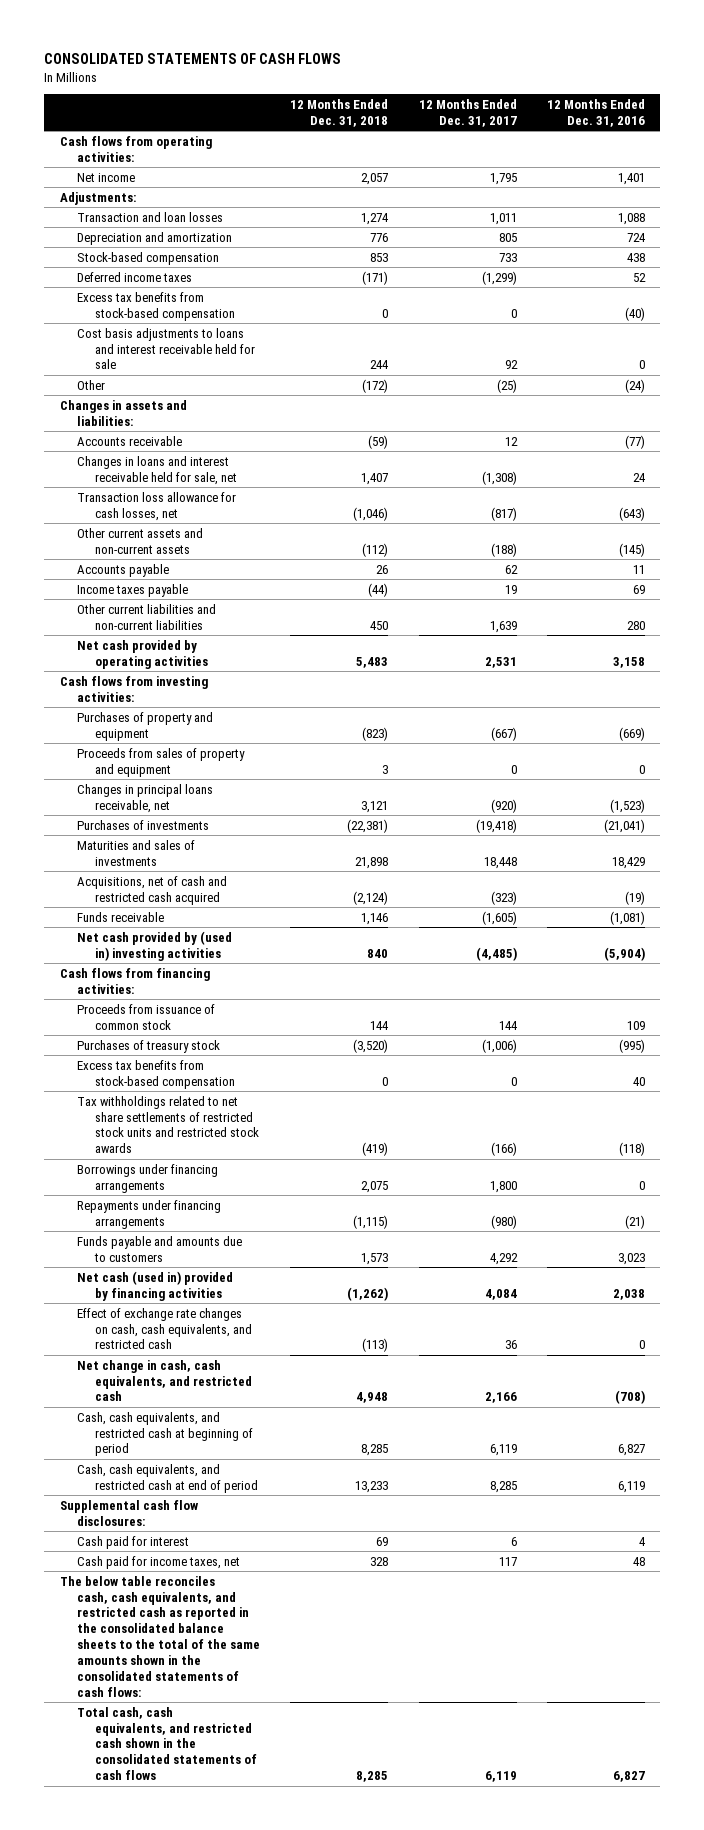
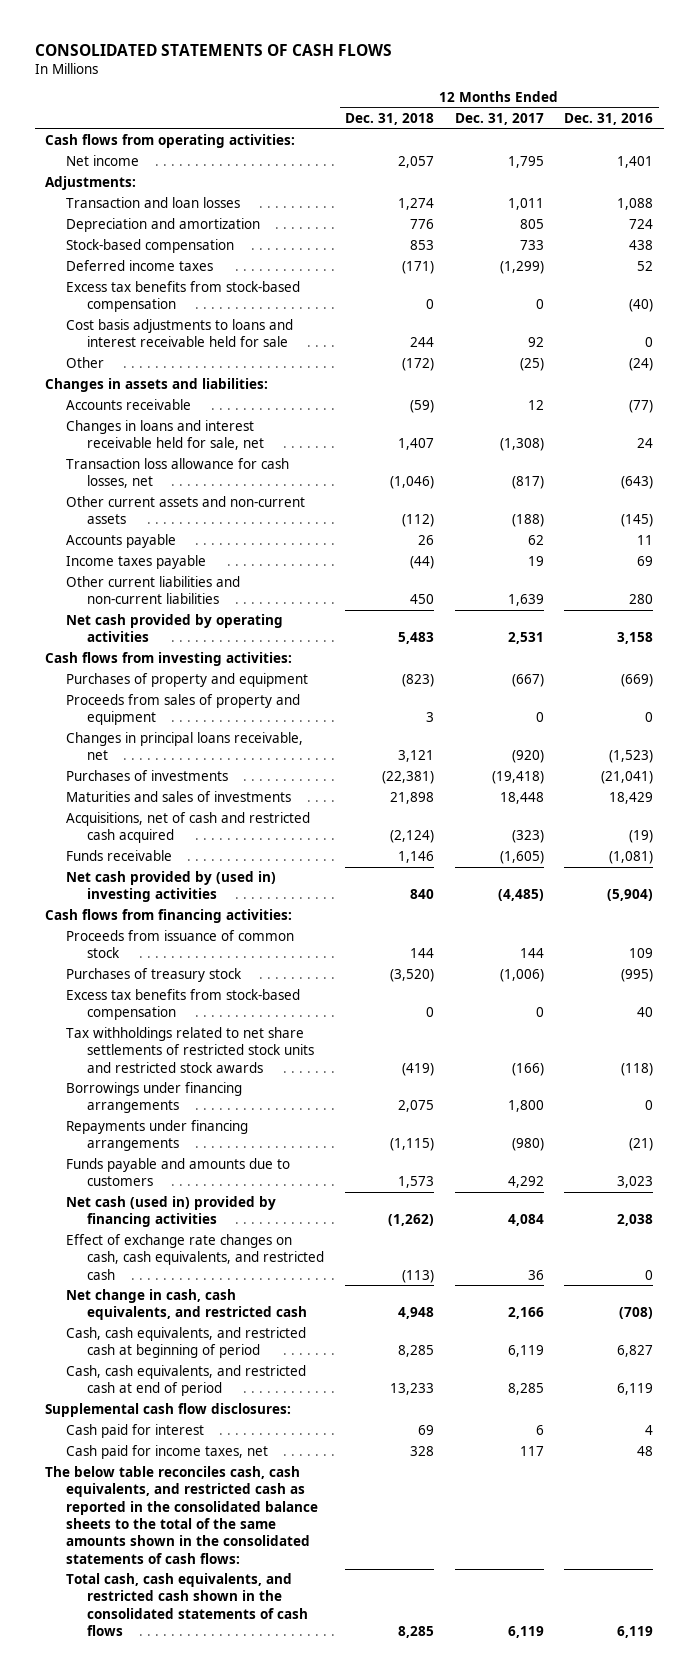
[612,1771,645,1783] 6,827 -> [617,1626,654,1639] 6,119

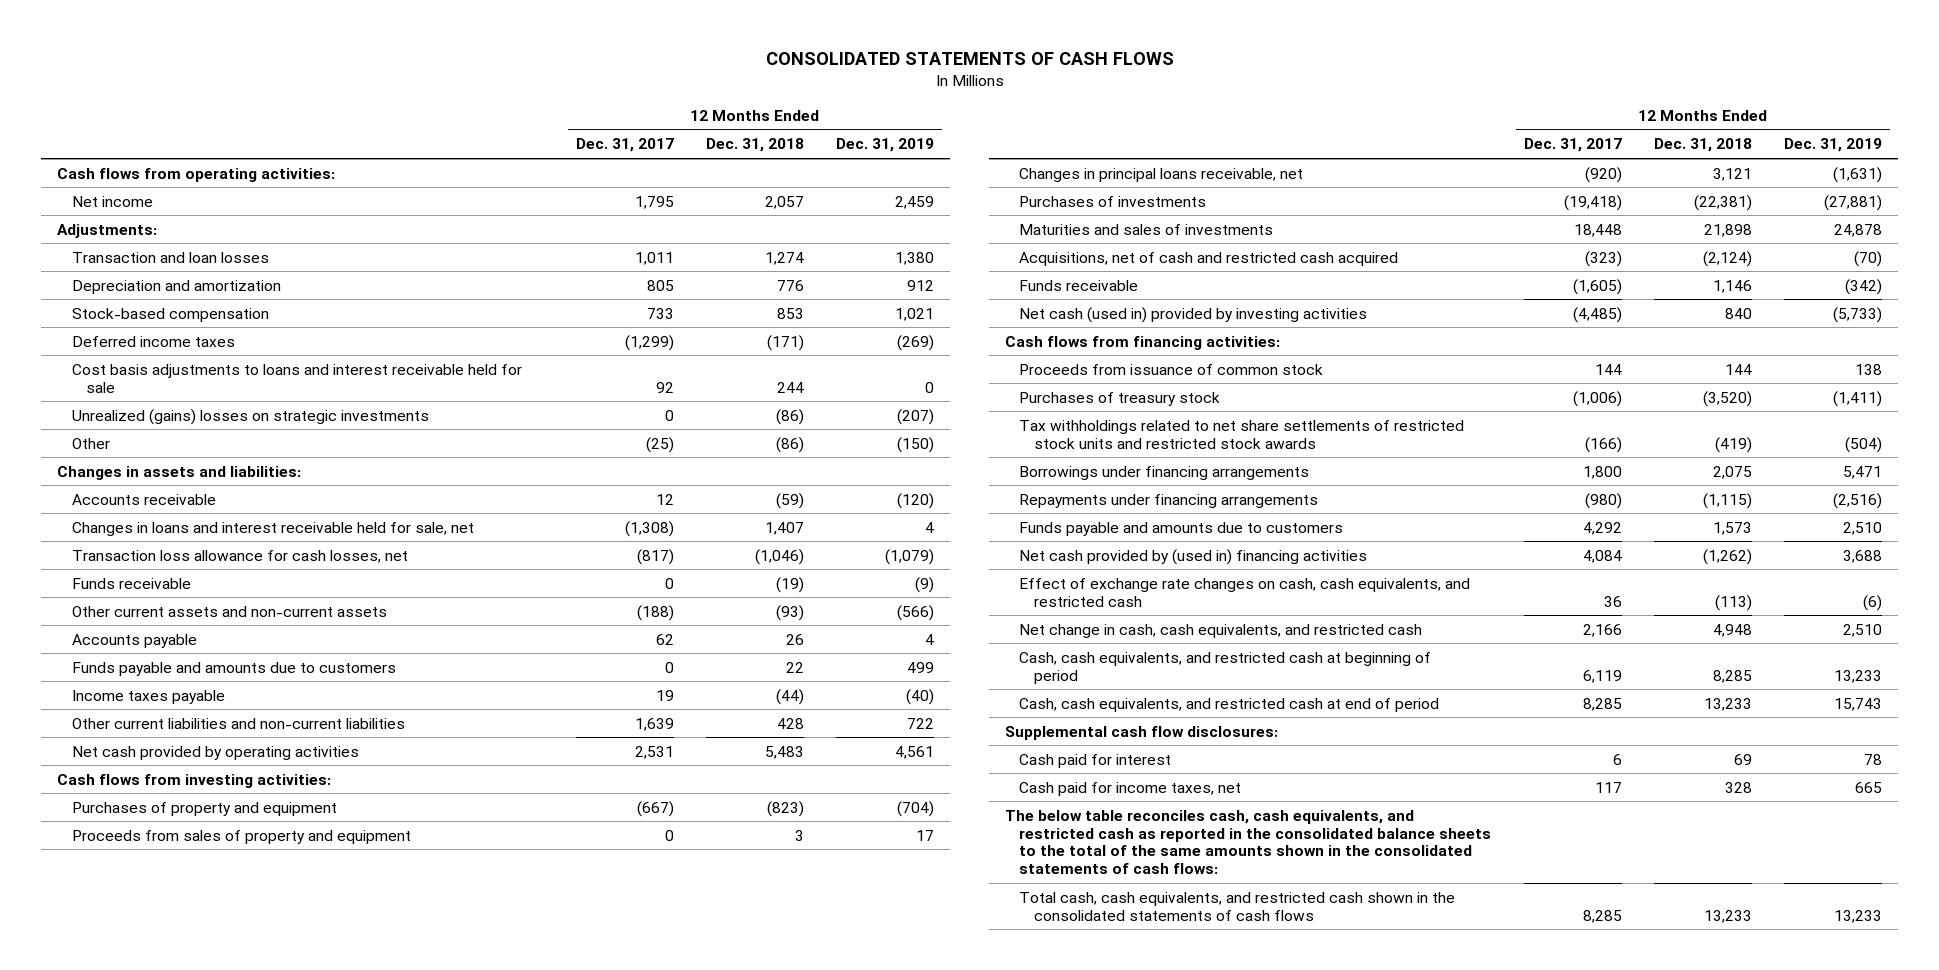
[564,113,654,126] Dec. 31, 2016 -> none
none -> [836,138,935,153] Dec. 31, 2019
[66,281,301,313] Excess tax benefits from stock-based compensation -> none
none -> [71,408,429,425] Unrealized (gains) losses on strategic investments
[401,358,434,372] (172) -> [775,436,804,453] (86)
none -> [71,577,191,589] Funds receivable
[401,514,434,528] (112) -> [775,604,804,621] (93)
none -> [71,661,396,676] Funds payable and amounts due to customers
[409,594,434,605] 450 -> [776,717,804,729] 428
[66,871,277,903] Net cash provided by (used in) investing activities -> [1019,306,1368,323] Net cash (used in) provided by investing activities
[66,989,301,1021] Excess tax benefits from stock-based compensation -> none
[66,1196,277,1228] Net cash (used in) provided by financing activities -> [1019,548,1368,565] Net cash provided by (used in) financing activities
[397,1626,434,1639] 8,285 -> [1703,909,1752,923] 13,233
[507,1626,544,1639] 6,119 -> [1582,909,1622,923] 8,285

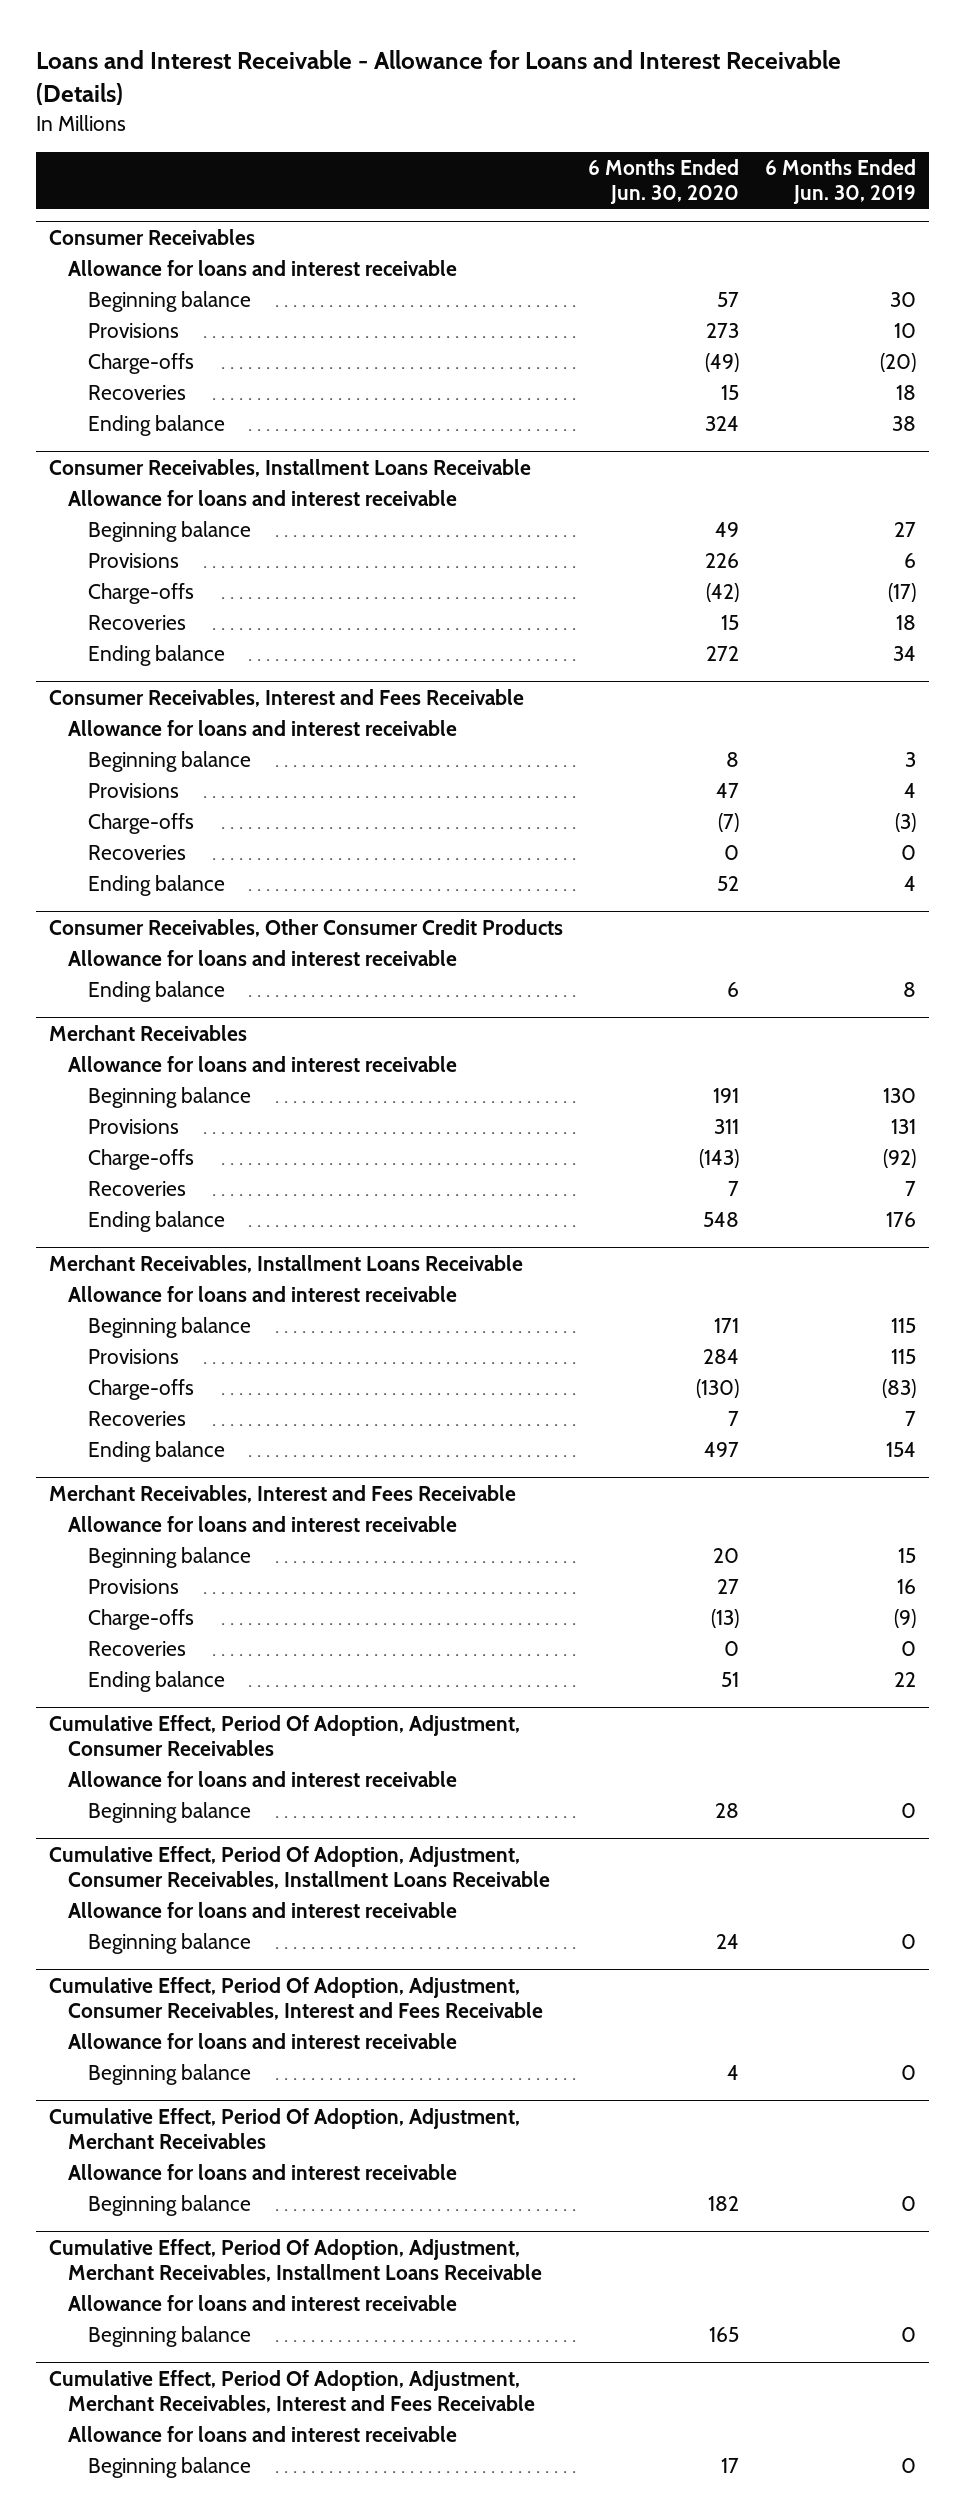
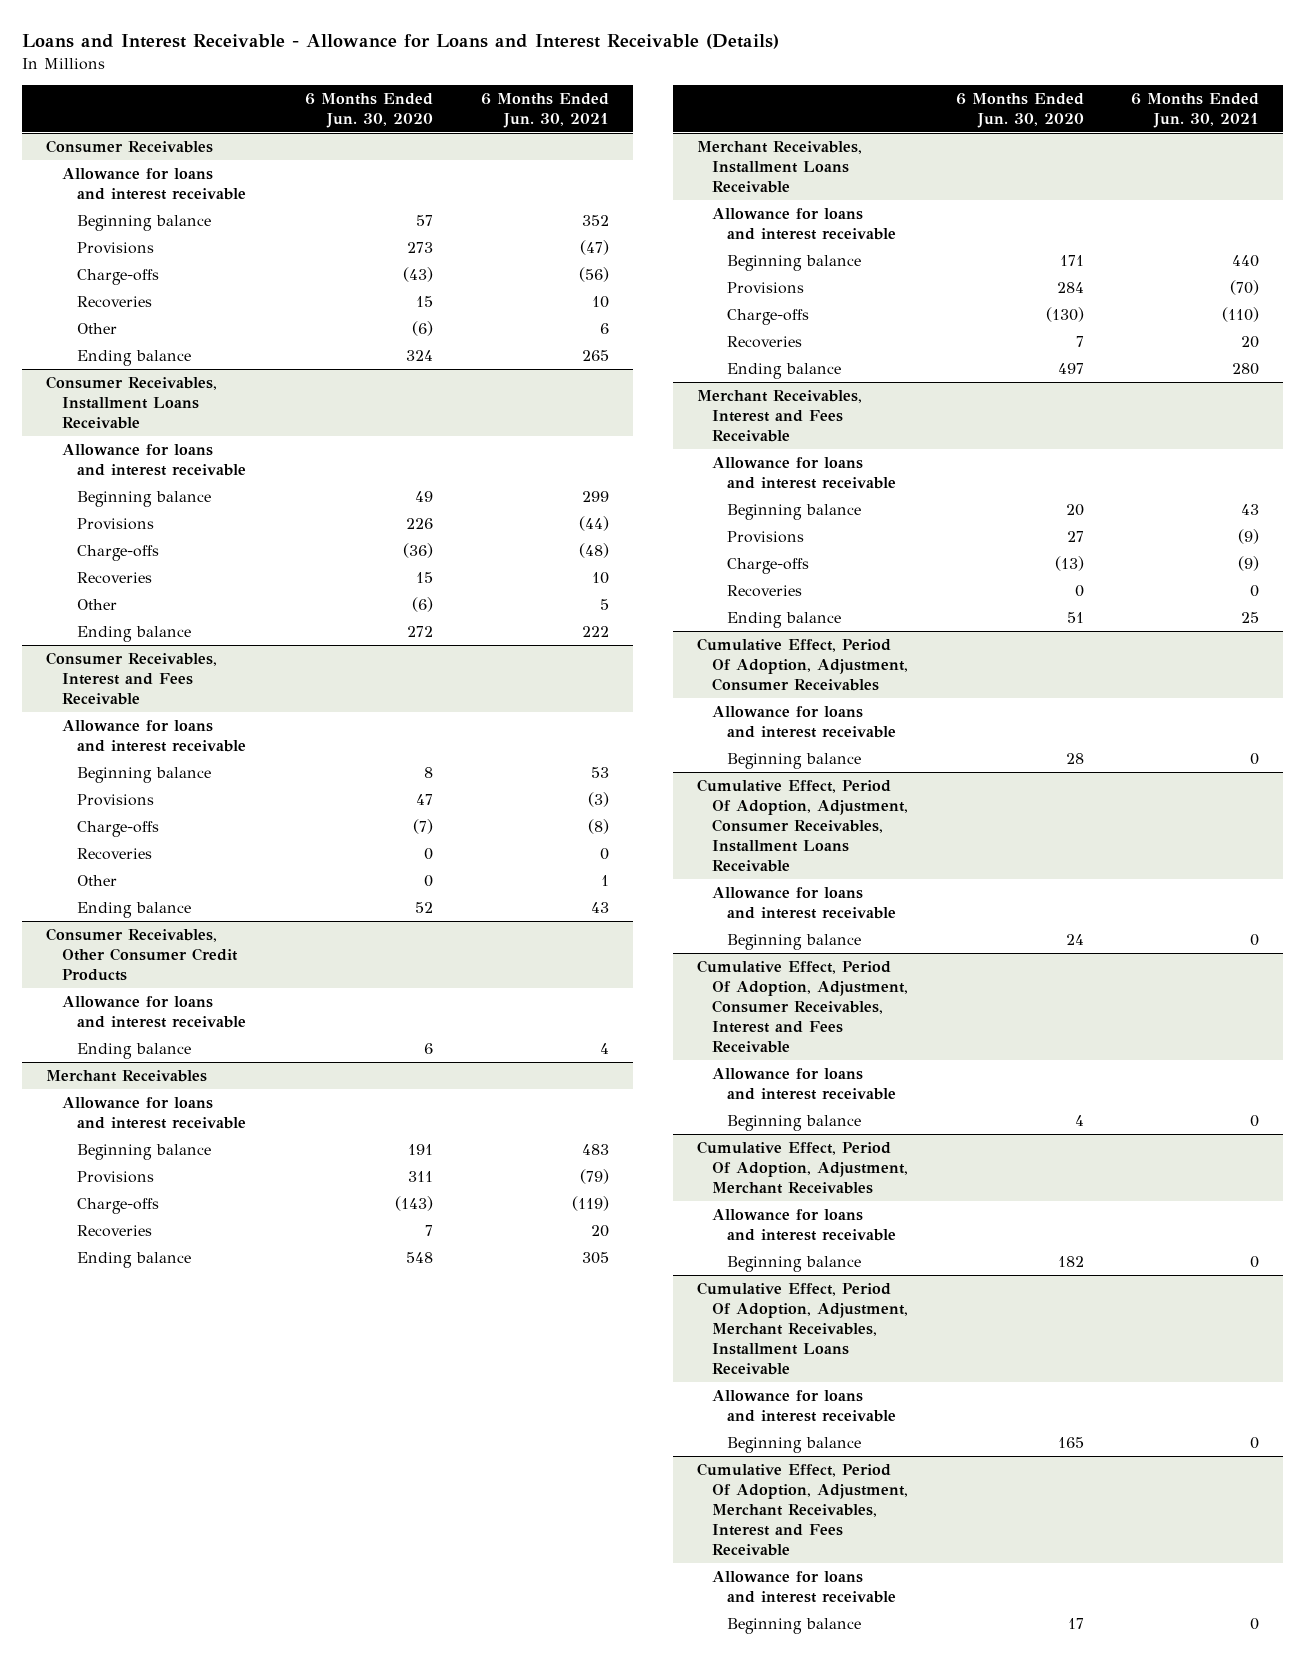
[764,158,916,205] 6 Months Ended Jun. 30, 2019 -> none
none -> [480,92,609,128] 6 Months Ended Jun. 30, 2021
[705,352,740,372] (49) -> [403,266,434,282] (43)
none -> [76,322,117,334] Other
[706,582,740,602] (42) -> [403,542,434,558] (36)
none -> [76,598,117,610] Other
none -> [76,874,117,886] Other

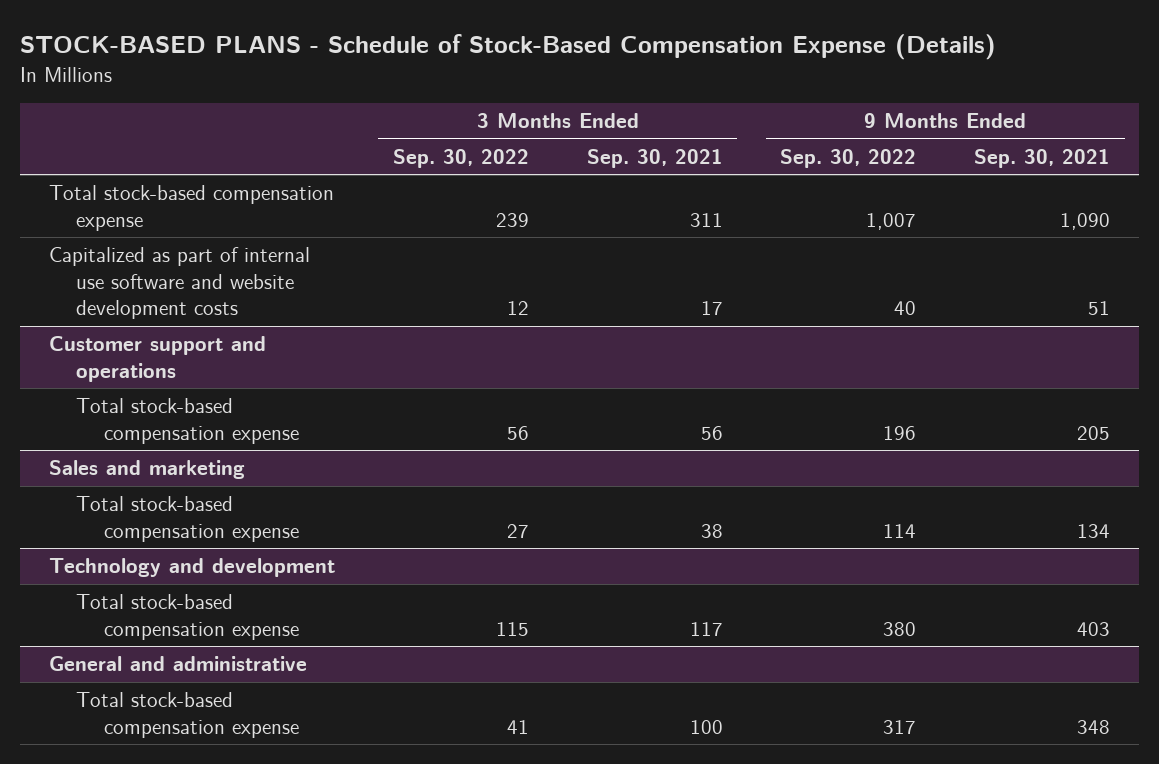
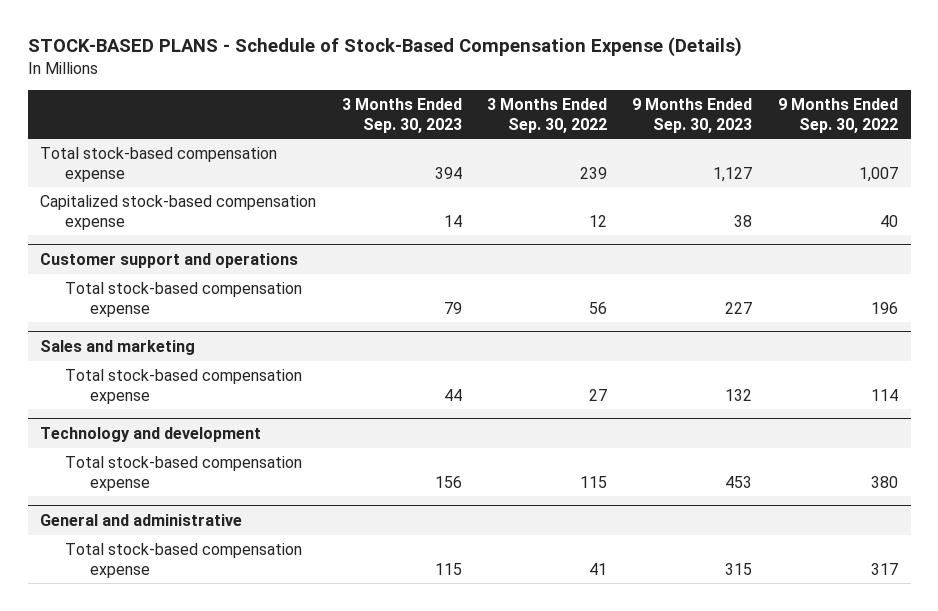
[586,148,723,168] Sep. 30, 2021 -> none
[974,148,1111,168] Sep. 30, 2021 -> none
none -> [341,98,462,133] 3 Months Ended Sep. 30, 2023
none -> [632,98,753,133] 9 Months Ended Sep. 30, 2023
[48,247,310,320] Capitalized as part of internal use software and website development costs -> [40,195,317,230] Capitalized stock-based compensation expense

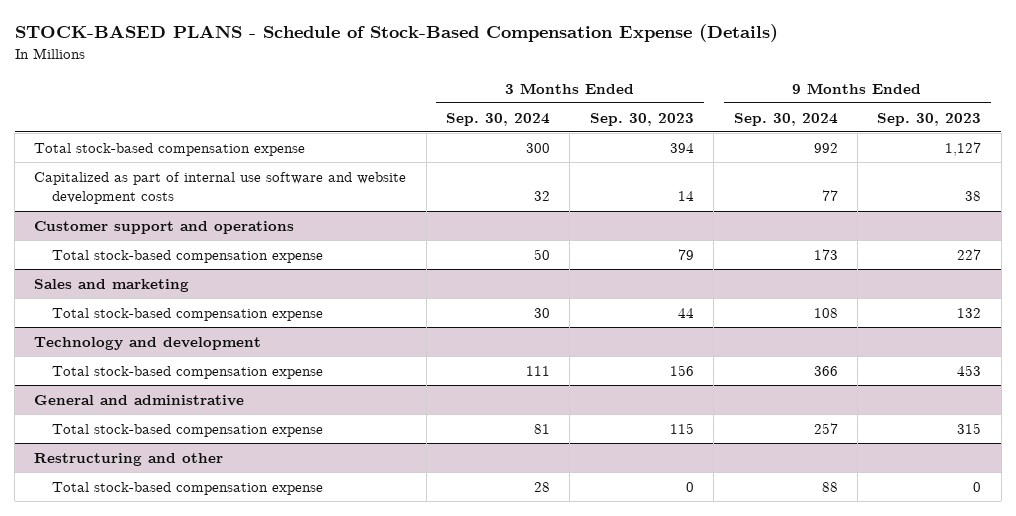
[487,98,608,133] 3 Months Ended Sep. 30, 2022 -> none
[777,98,898,133] 9 Months Ended Sep. 30, 2022 -> none
none -> [446,112,551,126] Sep. 30, 2024
none -> [733,112,838,126] Sep. 30, 2024
[40,195,317,230] Capitalized stock-based compensation expense -> [34,171,407,205] Capitalized as part of internal use software and website development costs
none -> [34,452,224,466] Restructuring and other
none -> [52,481,324,495] Total stock-based compensation expense

